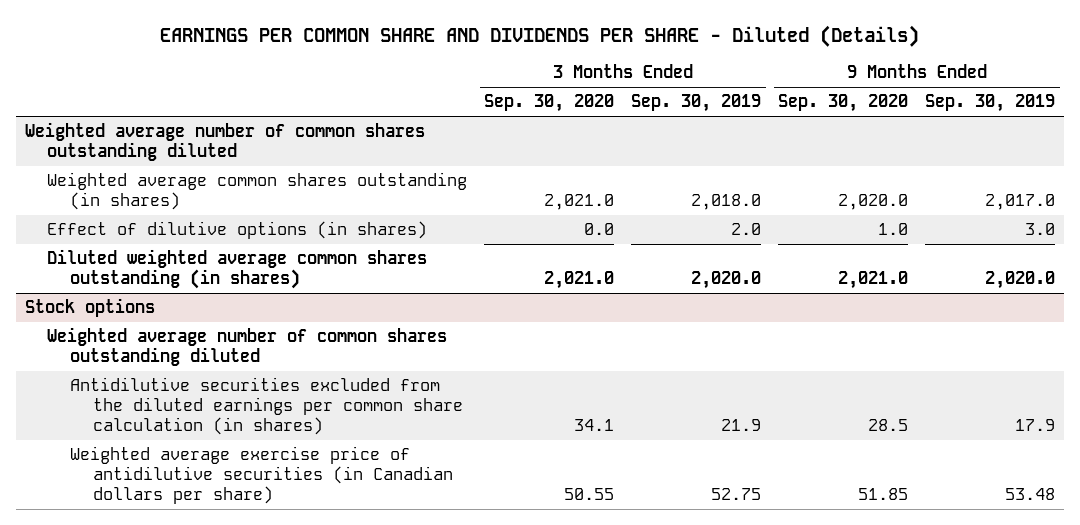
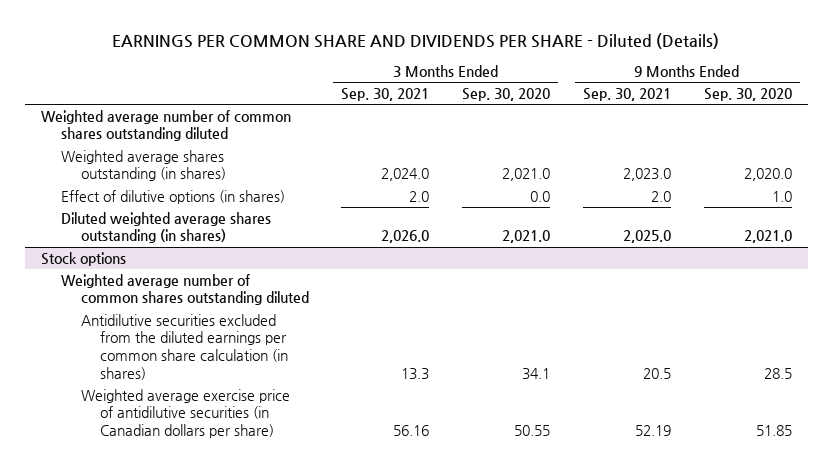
[631,94,762,113] Sep. 30, 2019 -> none
[925,94,1056,113] Sep. 30, 2019 -> none
none -> [341,87,430,101] Sep. 30, 2021
none -> [582,87,671,101] Sep. 30, 2021
[47,172,468,210] Weighted average common shares outstanding (in shares) -> [60,149,226,182] Weighted average shares outstanding (in shares)
[47,249,428,289] Diluted weighted average common shares outstanding (in shares) -> [60,211,271,244] Diluted weighted average shares outstanding (in shares)

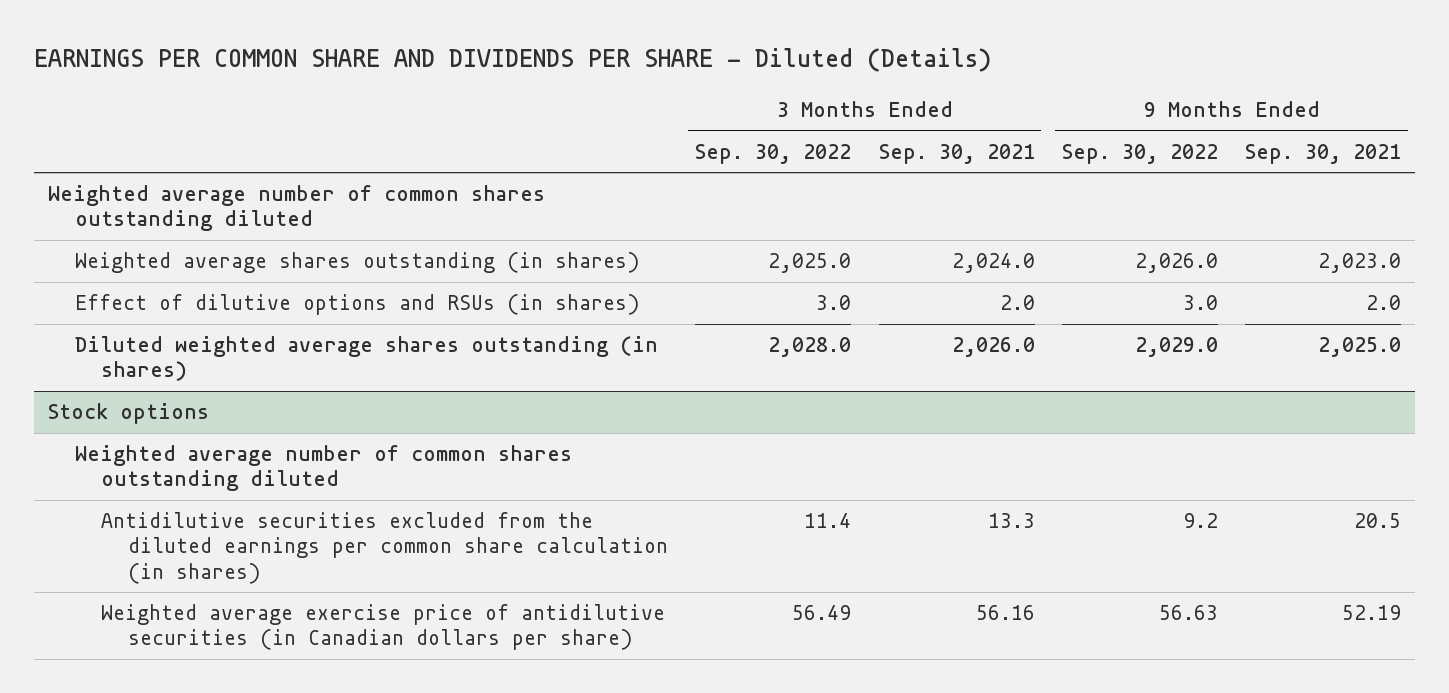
[462,87,551,101] Sep. 30, 2020 -> none
[703,87,792,101] Sep. 30, 2020 -> none
none -> [695,143,852,164] Sep. 30, 2022
none -> [1061,143,1218,164] Sep. 30, 2022
[60,189,285,204] Effect of dilutive options (in shares) -> [74,294,640,316] Effect of dilutive options and RSUs (in shares)

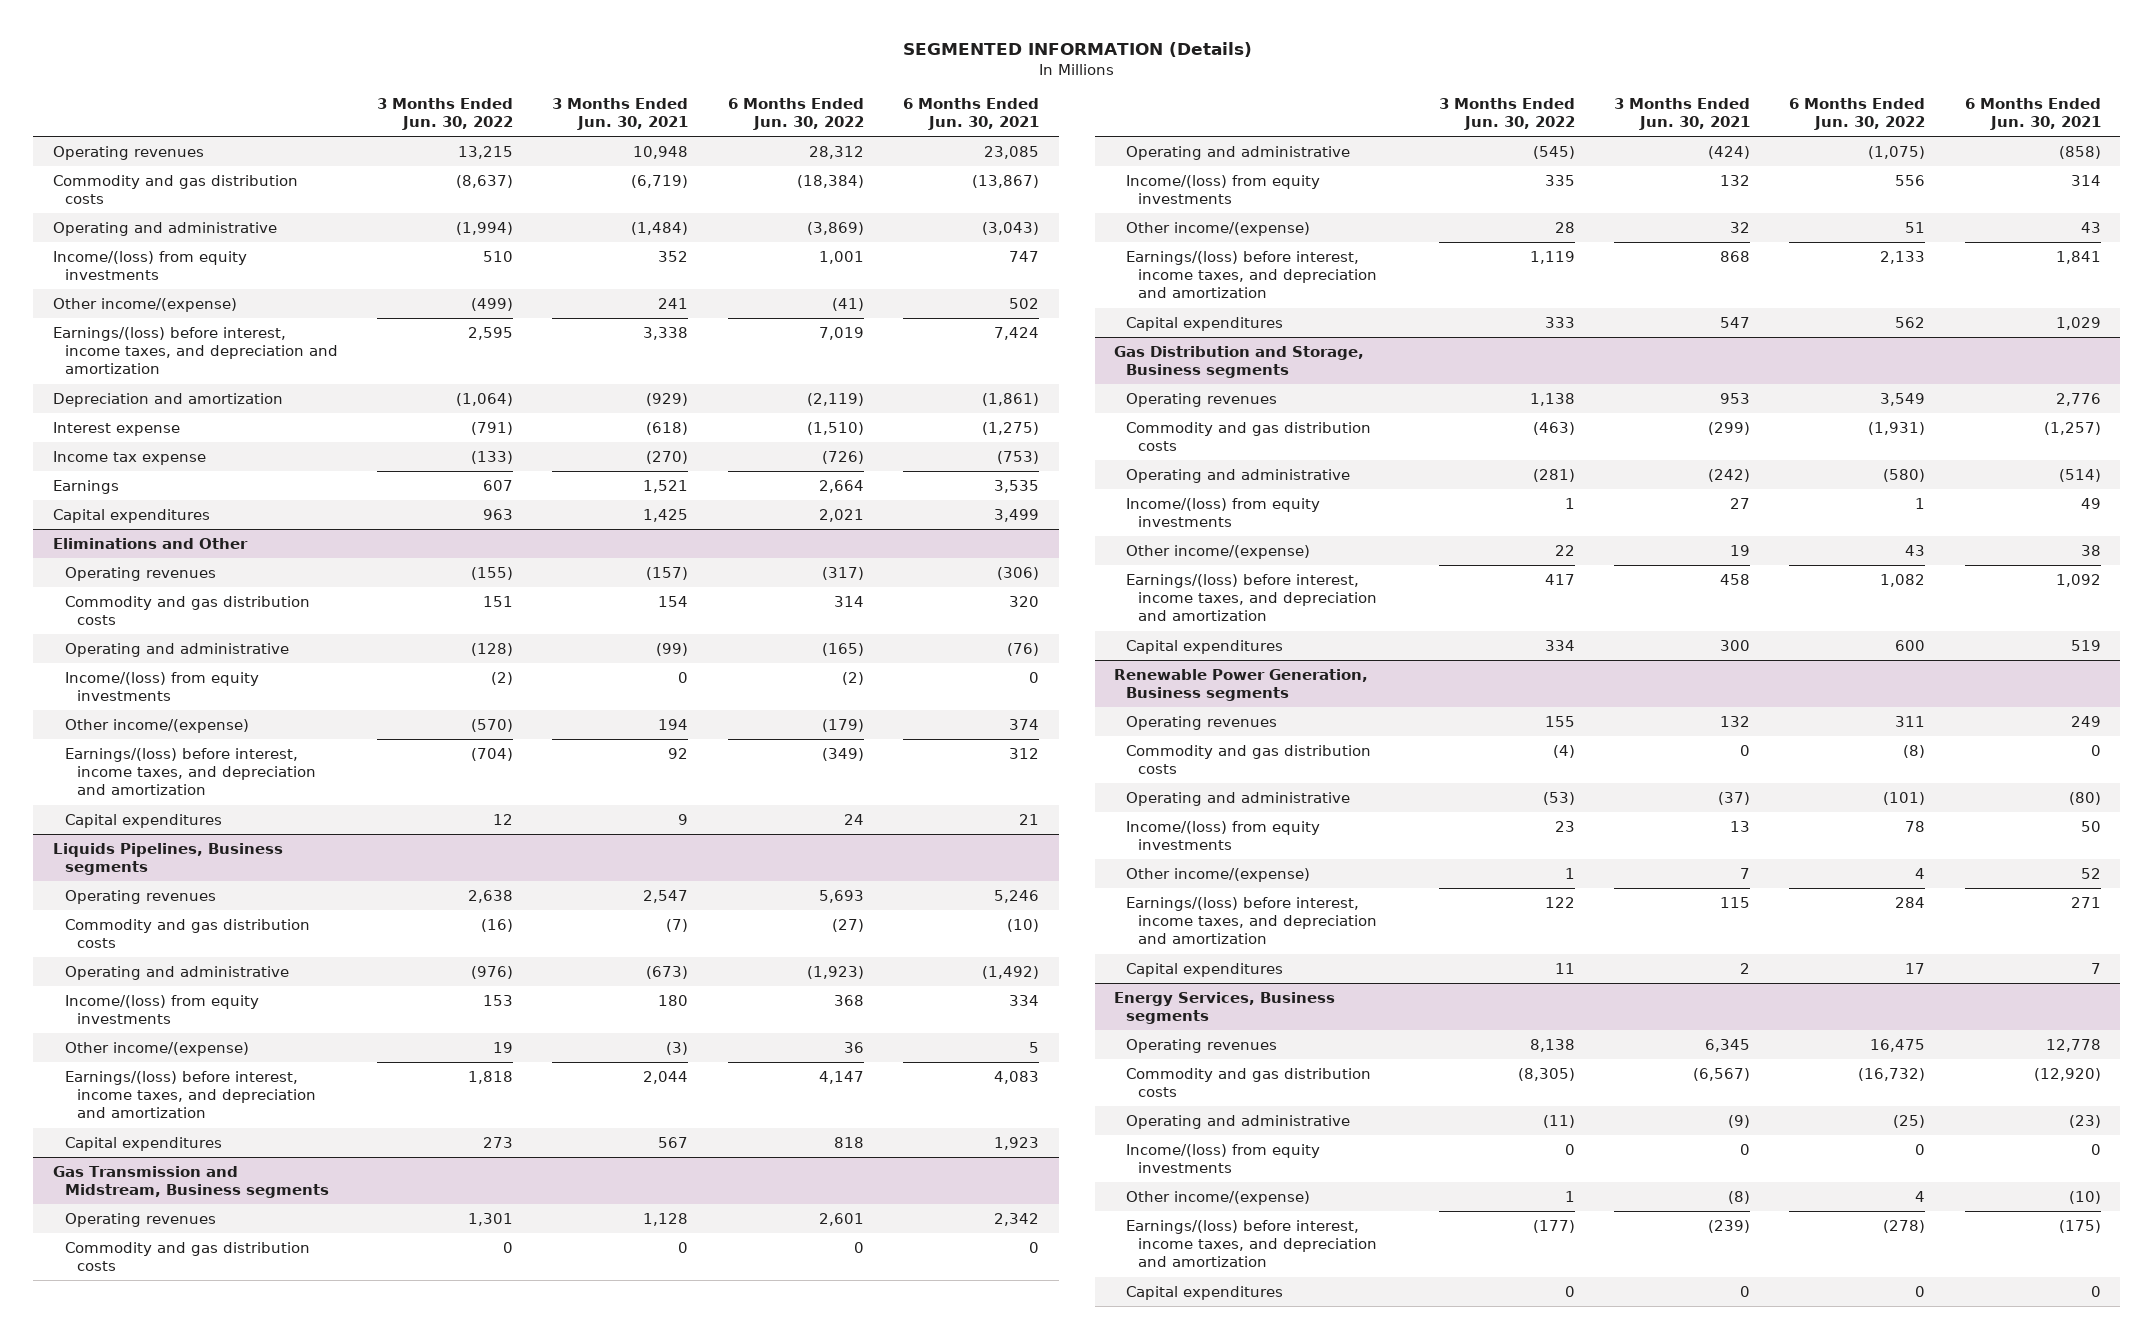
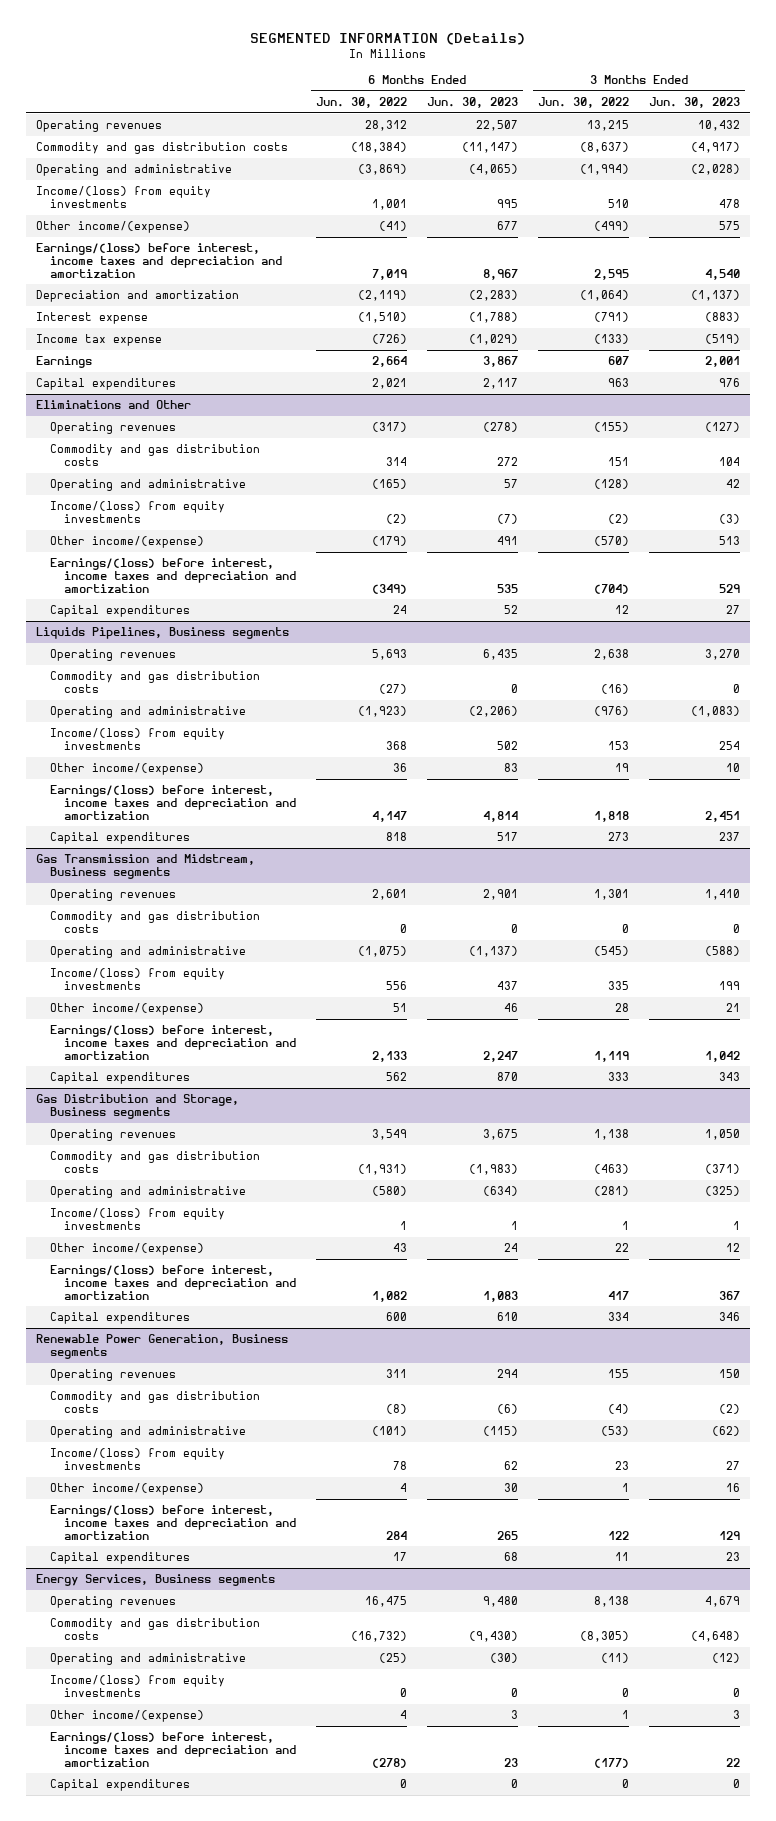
[552,97,689,131] 3 Months Ended Jun. 30, 2021 -> none
[903,97,1040,131] 6 Months Ended Jun. 30, 2021 -> none
none -> [426,97,518,109] Jun. 30, 2023
none -> [649,97,741,109] Jun. 30, 2023
[52,326,338,375] Earnings/(loss) before interest, income taxes, and depreciation and amortization -> [35,243,282,278] Earnings/(loss) before interest, income taxes and depreciation and amortization
[64,747,316,796] Earnings/(loss) before interest, income taxes, and depreciation and amortization -> [49,558,296,593] Earnings/(loss) before interest, income taxes and depreciation and amortization
[64,1070,316,1119] Earnings/(loss) before interest, income taxes, and depreciation and amortization -> [49,785,296,820] Earnings/(loss) before interest, income taxes and depreciation and amortization
[1126,250,1378,299] Earnings/(loss) before interest, income taxes, and depreciation and amortization -> [49,1025,296,1060] Earnings/(loss) before interest, income taxes and depreciation and amortization
[1126,573,1378,622] Earnings/(loss) before interest, income taxes, and depreciation and amortization -> [49,1265,296,1300] Earnings/(loss) before interest, income taxes and depreciation and amortization
[1126,896,1378,945] Earnings/(loss) before interest, income taxes, and depreciation and amortization -> [49,1505,296,1540] Earnings/(loss) before interest, income taxes and depreciation and amortization
[1126,1219,1378,1268] Earnings/(loss) before interest, income taxes, and depreciation and amortization -> [49,1732,296,1767] Earnings/(loss) before interest, income taxes and depreciation and amortization

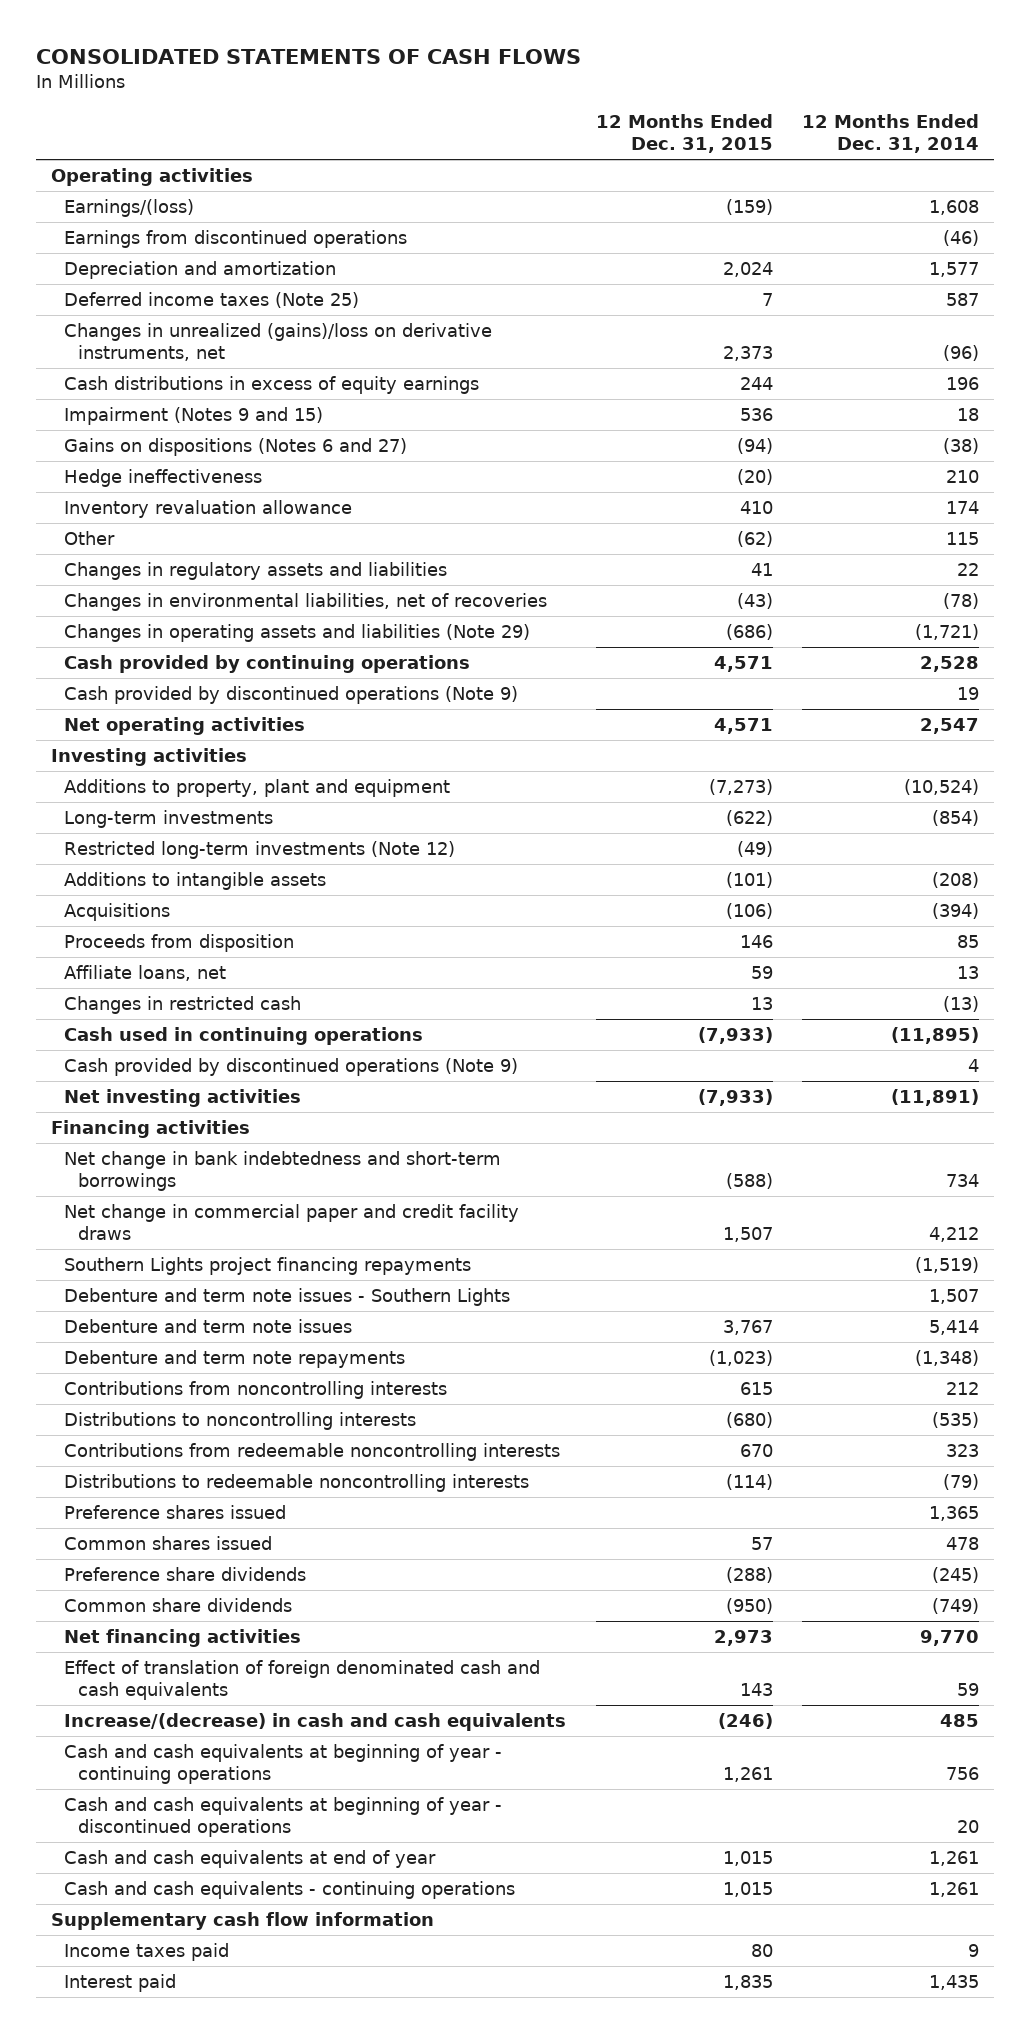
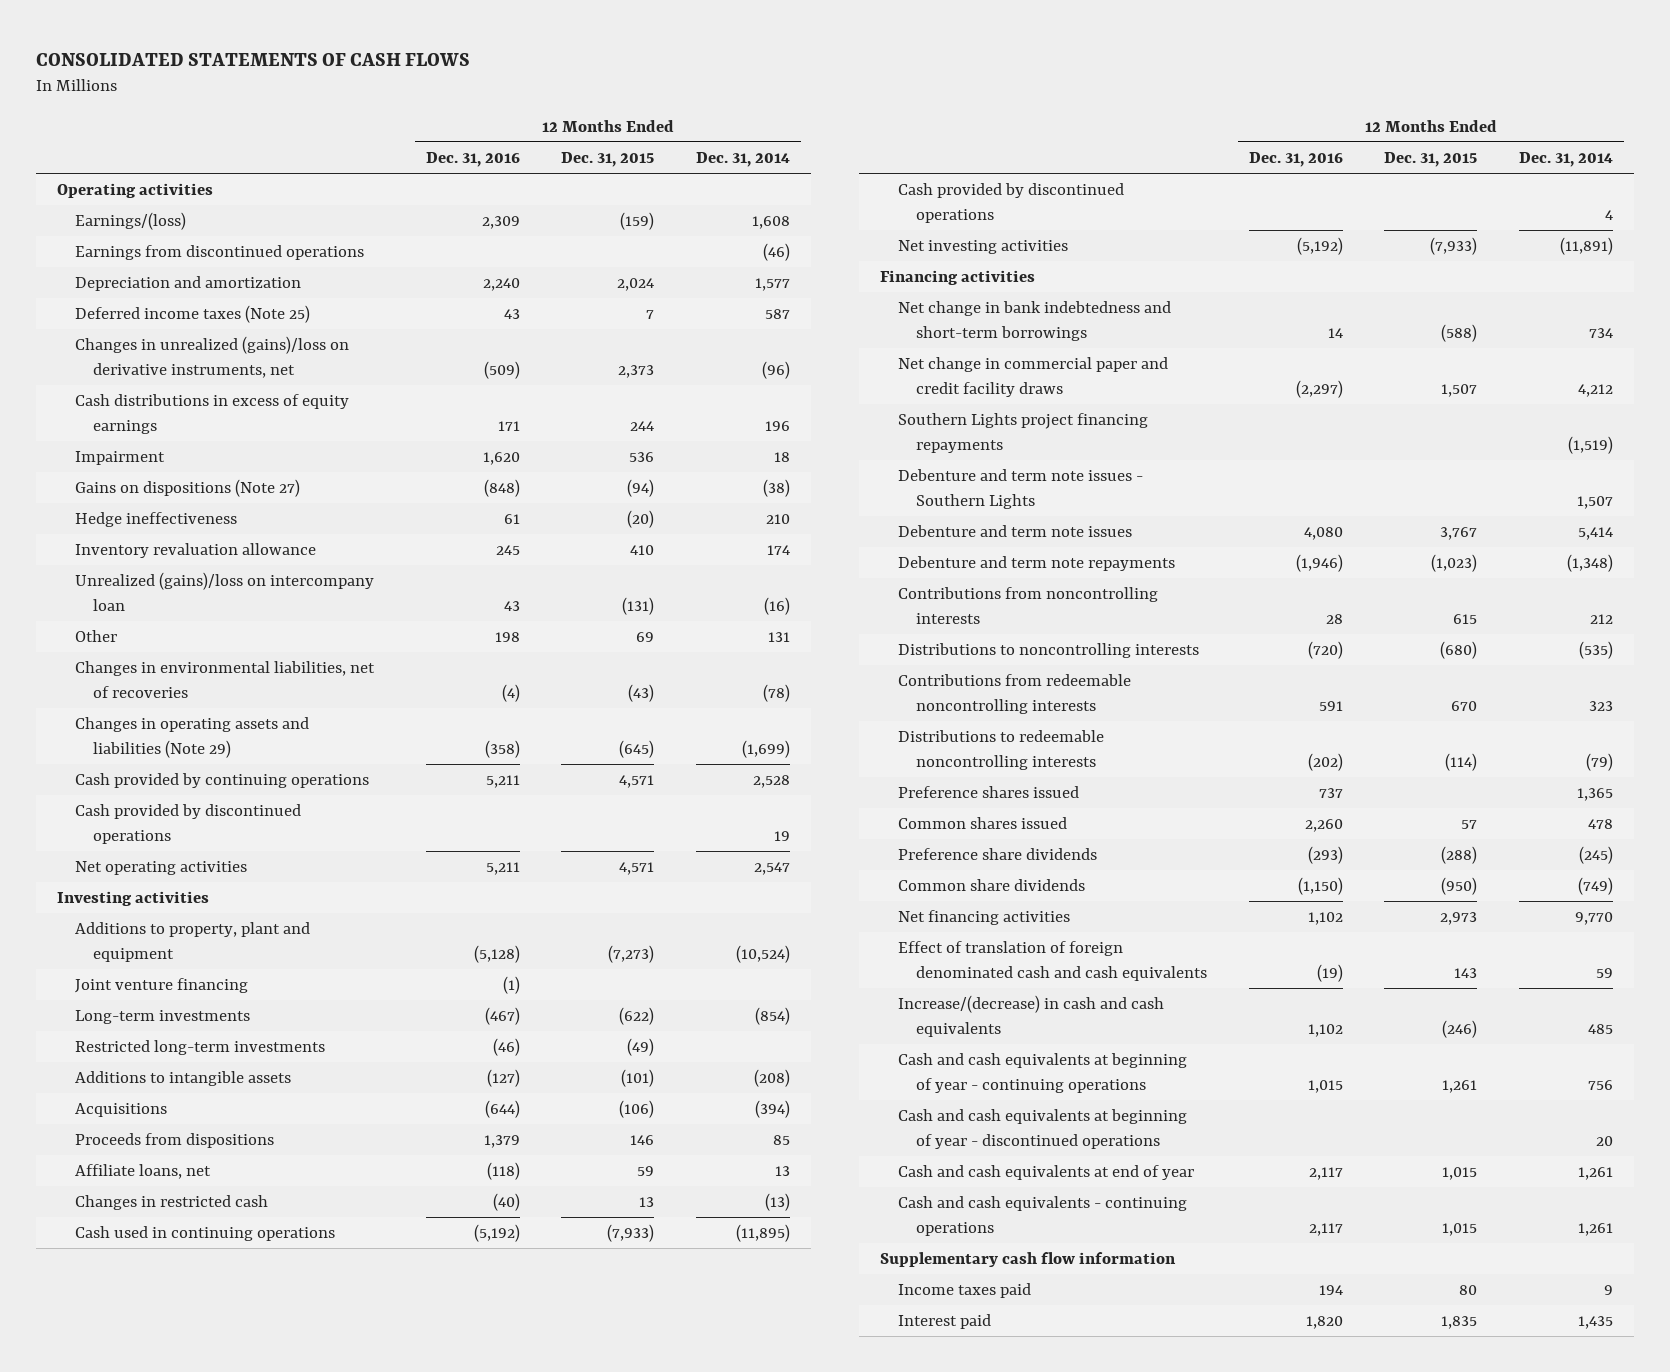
none -> [425,151,520,167] Dec. 31, 2016
[64,407,324,426] Impairment (Notes 9 and 15) -> [74,451,165,466] Impairment
[64,438,408,457] Gains on dispositions (Notes 6 and 27) -> [74,479,300,498] Gains on dispositions (Note 27)
[64,562,448,581] Changes in regulatory assets and liabilities -> none
none -> [74,572,374,611] Unrealized (gains)/loss on intercompany loan
[736,531,773,548] (62) -> [636,632,655,643] 69
[946,532,980,546] 115 -> [768,632,791,643] 131
[725,624,773,641] (686) -> [619,739,655,758] (645)
[915,624,980,641] (1,721) -> [742,739,791,758] (1,699)
[64,686,519,705] Cash provided by discontinued operations (Note 9) -> [74,804,301,844] Cash provided by discontinued operations
none -> [74,978,248,994] Joint venture financing
[64,841,456,860] Restricted long-term investments (Note 12) -> [74,1040,325,1056] Restricted long-term investments
[64,934,295,953] Proceeds from disposition -> [74,1133,274,1149] Proceeds from dispositions
[64,1058,519,1077] Cash provided by discontinued operations (Note 9) -> [897,183,1124,223] Cash provided by discontinued operations

